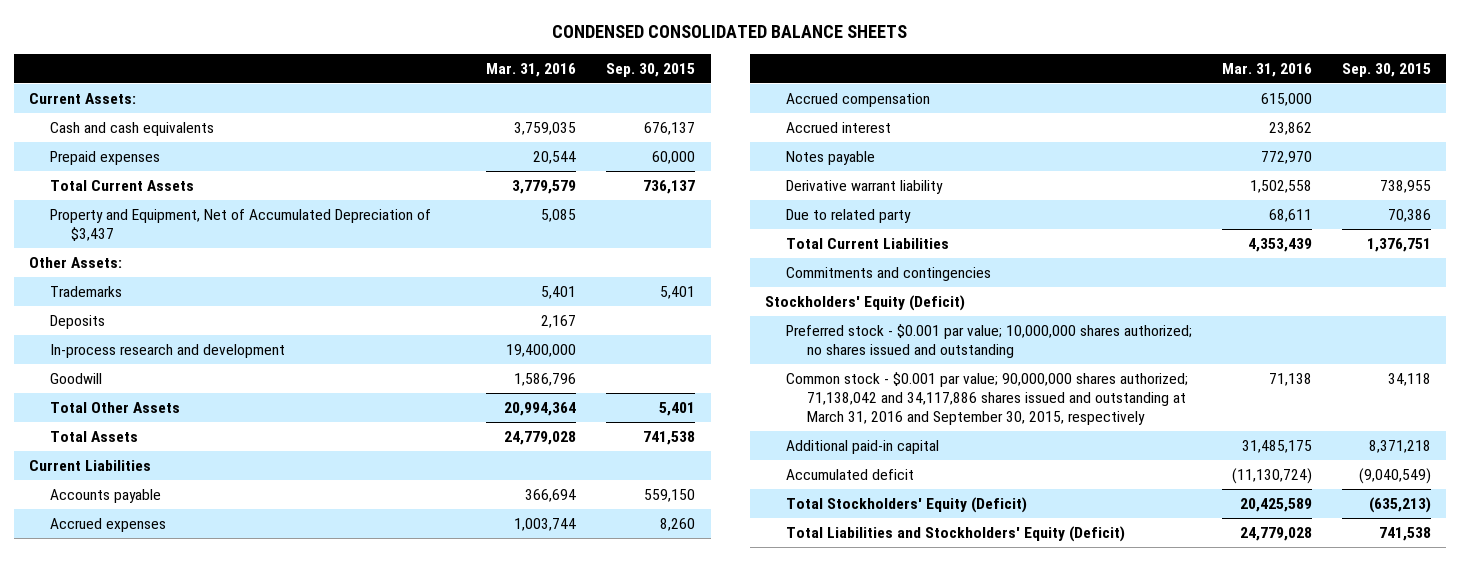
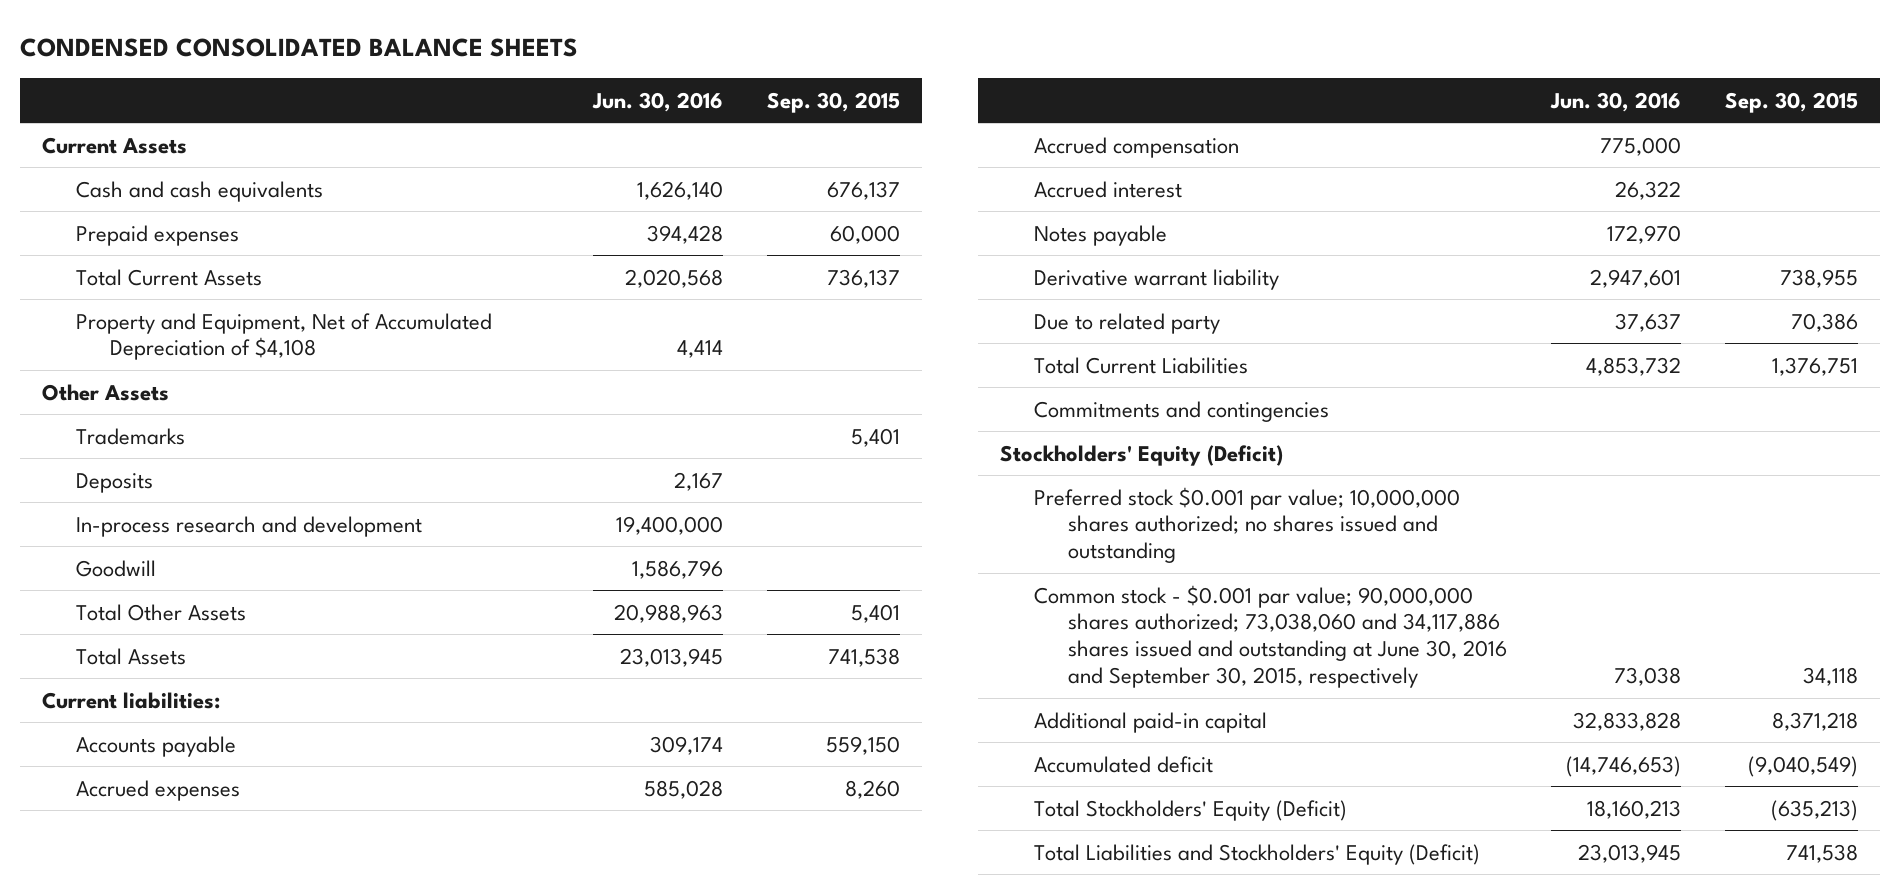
[486,62,577,77] Mar. 31, 2016 -> none
none -> [592,91,724,112] Jun. 30, 2016
[28,93,136,105] Current Assets: -> [42,136,188,154] Current Assets
[49,209,431,241] Property and Equipment, Net of Accumulated Depreciation of $3,437 -> [76,312,493,361] Property and Equipment, Net of Accumulated Depreciation of $4,108
[28,257,122,269] Other Assets: -> [42,383,170,401] Other Assets
[28,460,151,472] Current Liabilities -> [42,691,221,709] Current liabilities:
[785,324,1192,358] Preferred stock - $0.001 par value; 10,000,000 shares authorized; no shares issued and outstanding -> [1034,486,1461,564] Preferred stock $0.001 par value; 10,000,000 shares authorized; no shares issued and outstanding
[785,372,1188,425] Common stock - $0.001 par value; 90,000,000 shares authorized; 71,138,042 and 34,117,886 shares issued and outstanding at March 31, 2016 and September 30, 2015, respectively -> [1034,584,1508,689] Common stock - $0.001 par value; 90,000,000 shares authorized; 73,038,060 and 34,117,886 shares issued and outstanding at June 30, 2016 and September 30, 2015, respectively

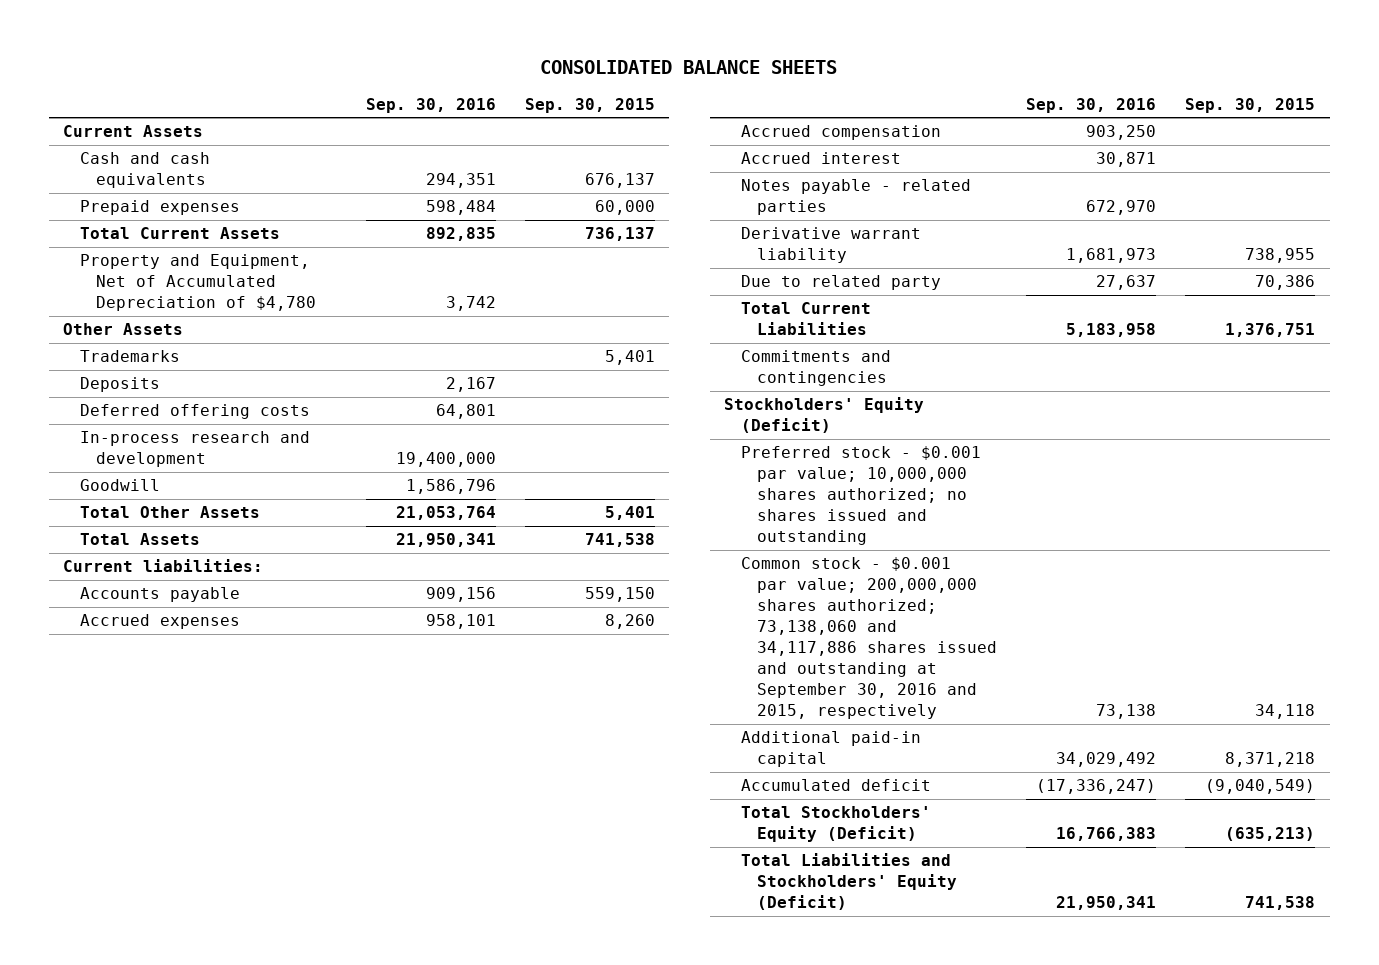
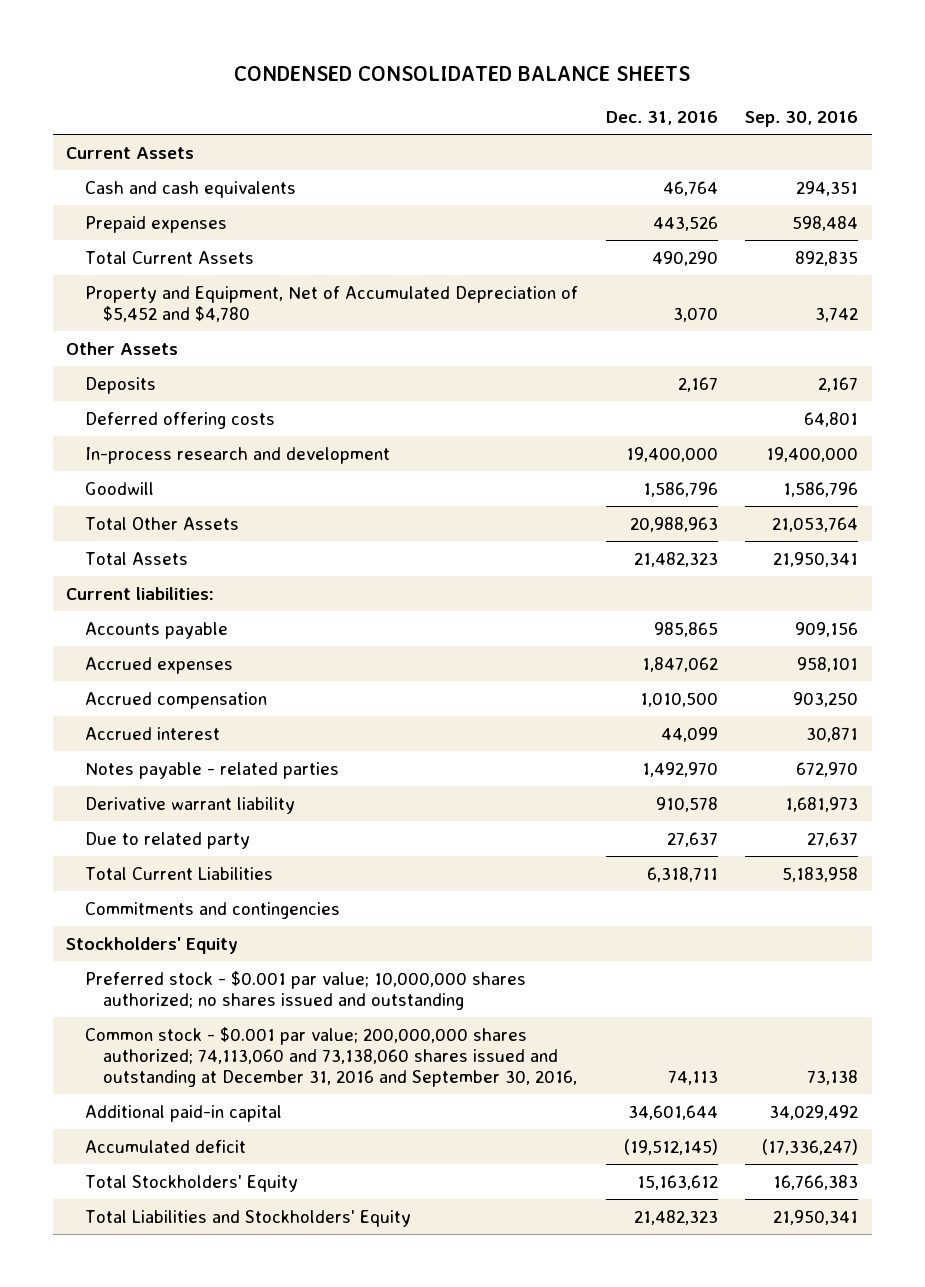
[540,60,838,75] CONSOLIDATED BALANCE SHEETS -> [234,66,691,82] CONDENSED CONSOLIDATED BALANCE SHEETS
[524,97,655,113] Sep. 30, 2015 -> none
none -> [605,111,718,126] Dec. 31, 2016
[79,254,317,312] Property and Equipment, Net of Accumulated Depreciation of $4,780 -> [84,285,578,323] Property and Equipment, Net of Accumulated Depreciation of $5,452 and $4,780
[79,350,180,363] Trademarks -> none
[724,397,925,434] Stockholders' Equity (Deficit) -> [66,936,239,954] Stockholders' Equity
[740,557,998,720] Common stock - $0.001 par value; 200,000,000 shares authorized; 73,138,060 and 34,117,886 shares issued and outstanding at September 30, 2016 and 2015, respectively -> [84,1026,578,1088] Common stock - $0.001 par value; 200,000,000 shares authorized; 74,113,060 and 73,138,060 shares issued and outstanding at December 31, 2016 and September 30, 2016,
[740,806,931,843] Total Stockholders' Equity (Deficit) -> [84,1174,298,1192] Total Stockholders' Equity
[740,853,958,911] Total Liabilities and Stockholders' Equity (Deficit) -> [84,1209,411,1227] Total Liabilities and Stockholders' Equity

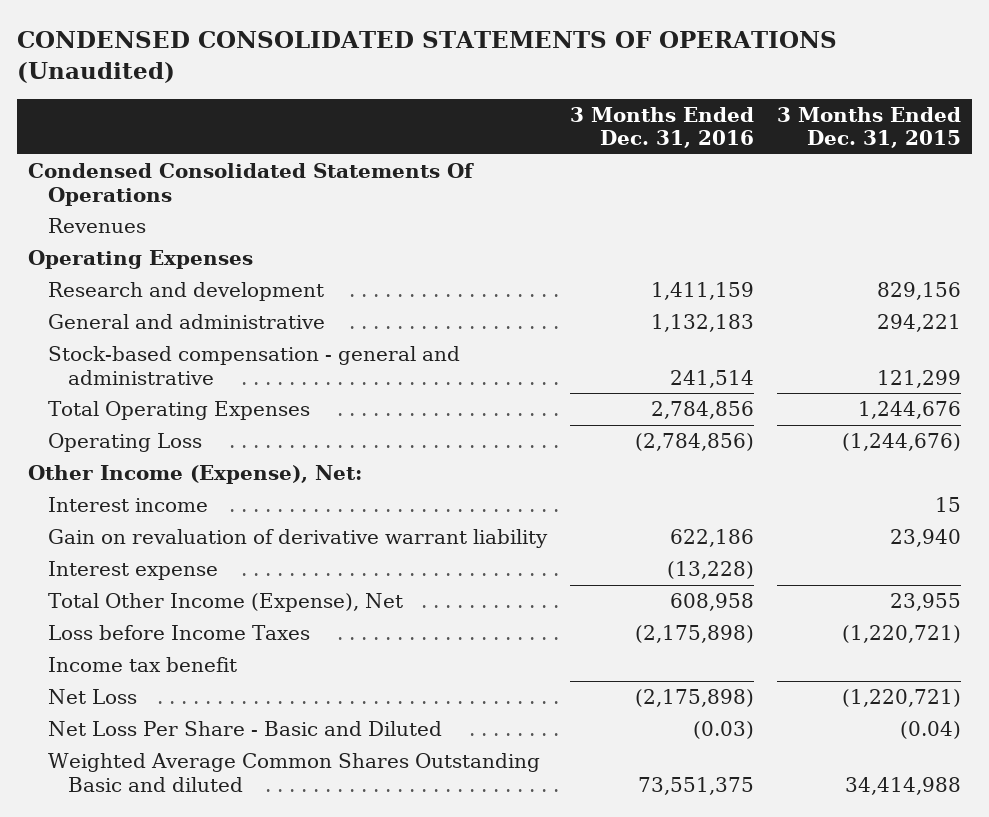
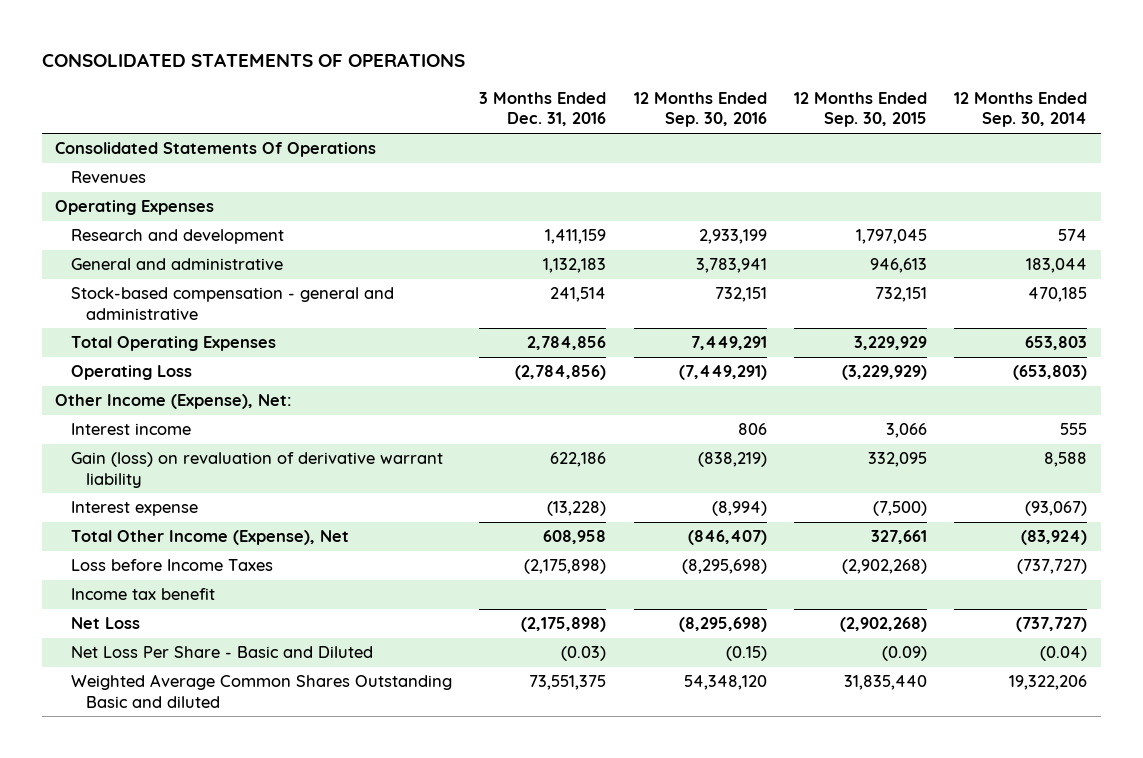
[17,30,838,83] CONDENSED CONSOLIDATED STATEMENTS OF OPERATIONS (Unaudited) -> [41,53,465,68] CONSOLIDATED STATEMENTS OF OPERATIONS
[776,106,961,149] 3 Months Ended Dec. 31, 2015 -> none
none -> [633,92,767,128] 12 Months Ended Sep. 30, 2016
none -> [793,92,927,128] 12 Months Ended Sep. 30, 2015
none -> [954,92,1088,128] 12 Months Ended Sep. 30, 2014
[28,163,475,206] Condensed Consolidated Statements Of Operations -> [55,142,377,158] Consolidated Statements Of Operations
[48,529,549,549] Gain on revaluation of derivative warrant liability -> [70,452,443,488] Gain (loss) on revaluation of derivative warrant liability

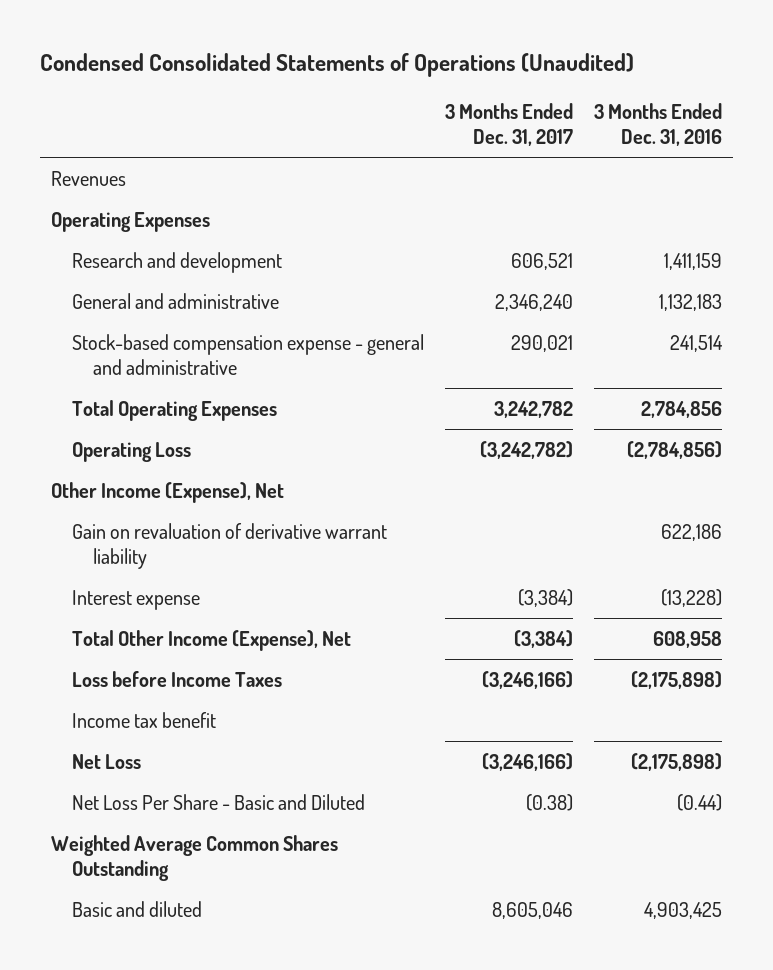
[41,53,465,68] CONSOLIDATED STATEMENTS OF OPERATIONS -> [40,53,635,78] Condensed Consolidated Statements of Operations (Unaudited)
[633,92,767,128] 12 Months Ended Sep. 30, 2016 -> none
[793,92,927,128] 12 Months Ended Sep. 30, 2015 -> none
[954,92,1088,128] 12 Months Ended Sep. 30, 2014 -> none
none -> [444,102,573,147] 3 Months Ended Dec. 31, 2017
[55,142,377,158] Consolidated Statements Of Operations -> none
[70,287,394,320] Stock-based compensation - general and administrative -> [71,333,424,375] Stock-based compensation expense - general and administrative
[70,423,191,436] Interest income -> none
[55,394,293,410] Other Income (Expense), Net: -> [50,481,284,503] Other Income (Expense), Net
[70,452,443,488] Gain (loss) on revaluation of derivative warrant liability -> [71,522,387,569] Gain on revaluation of derivative warrant liability
[561,646,607,662] (0.03) -> [677,793,723,811] (0.44)
none -> [50,834,338,881] Weighted Average Common Shares Outstanding
[70,674,452,708] Weighted Average Common Shares Outstanding Basic and diluted -> [71,900,202,917] Basic and diluted
[529,675,607,691] 73,551,375 -> [644,901,723,919] 4,903,425

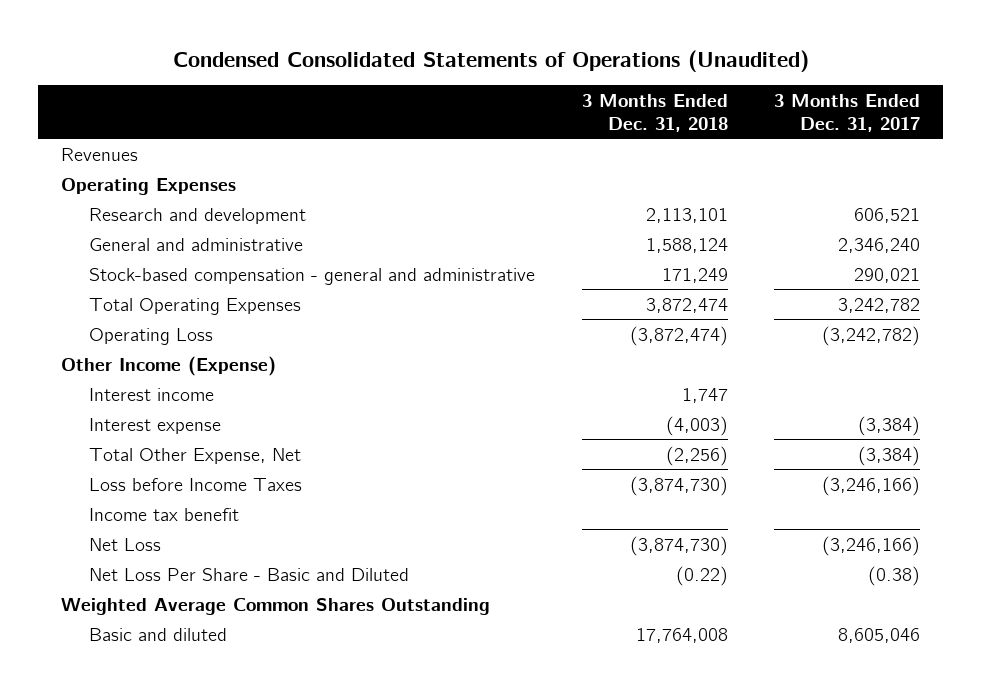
[594,102,723,147] 3 Months Ended Dec. 31, 2016 -> none
none -> [581,94,728,132] 3 Months Ended Dec. 31, 2018
[71,333,424,375] Stock-based compensation expense - general and administrative -> [89,267,536,285] Stock-based compensation - general and administrative
[71,522,387,569] Gain on revaluation of derivative warrant liability -> none
[50,481,284,503] Other Income (Expense), Net -> [61,355,277,376] Other Income (Expense)
none -> [89,387,215,401] Interest income
[71,629,351,651] Total Other Income (Expense), Net -> [89,447,302,464] Total Other Expense, Net

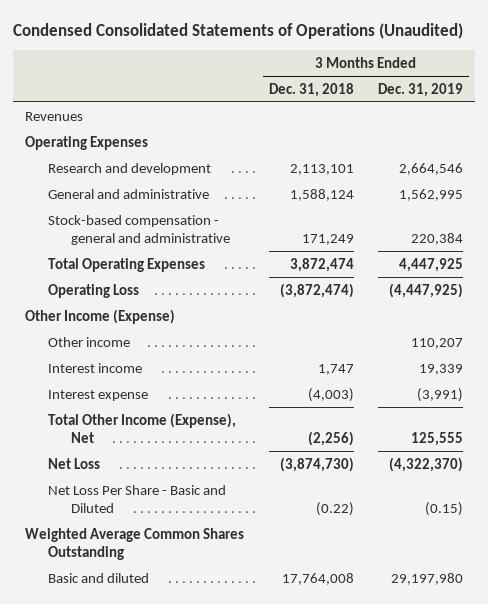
[774,94,921,132] 3 Months Ended Dec. 31, 2017 -> none
none -> [377,82,463,97] Dec. 31, 2019
none -> [48,336,131,347] Other income
[89,477,303,491] Loss before Income Taxes -> none
[89,507,240,521] Income tax benefit -> none
[89,447,302,464] Total Other Expense, Net -> [48,412,237,444] Total Other Income (Expense), Net

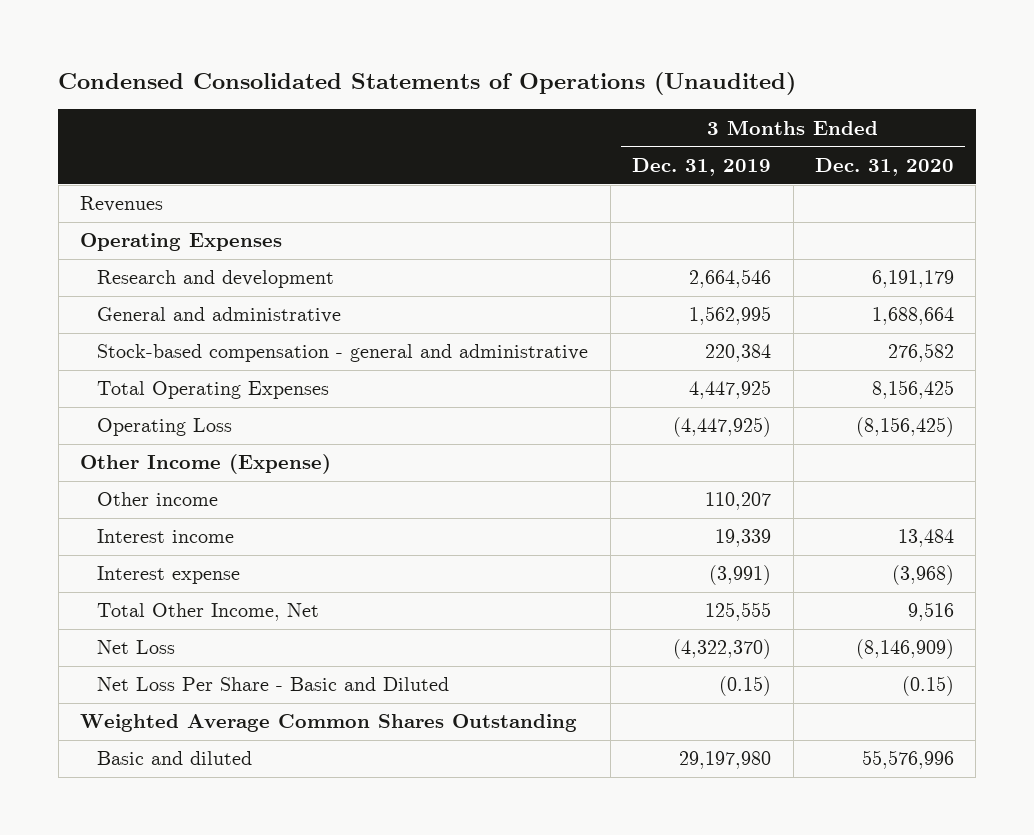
[268,82,354,97] Dec. 31, 2018 -> none
none -> [814,157,954,176] Dec. 31, 2020
[48,412,237,444] Total Other Income (Expense), Net -> [97,603,320,622] Total Other Income, Net

